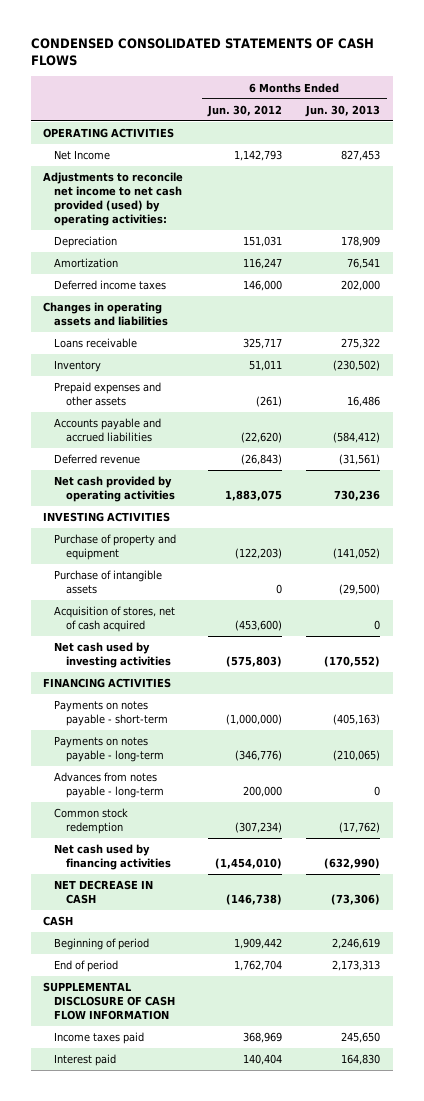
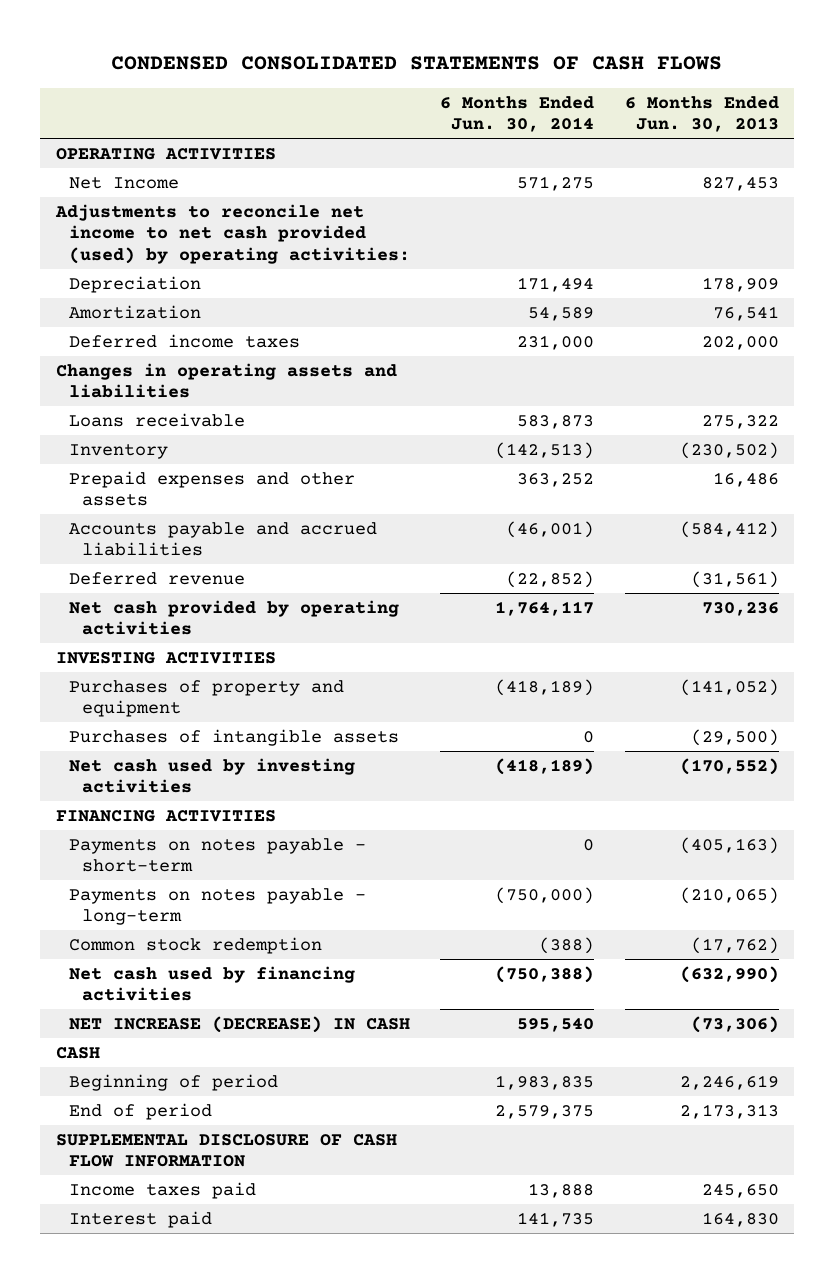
[206,104,282,117] Jun. 30, 2012 -> none
none -> [440,95,595,133] 6 Months Ended Jun. 30, 2014
[54,606,176,633] Acquisition of stores, net of cash acquired -> none
[54,534,177,561] Purchase of property and equipment -> [68,679,344,718] Purchases of property and equipment
[54,570,163,595] Purchase of intangible assets -> [68,728,399,746] Purchases of intangible assets
[54,772,164,799] Advances from notes payable - long-term -> none
[54,880,154,905] NET DECREASE IN CASH -> [68,1015,410,1033] NET INCREASE (DECREASE) IN CASH

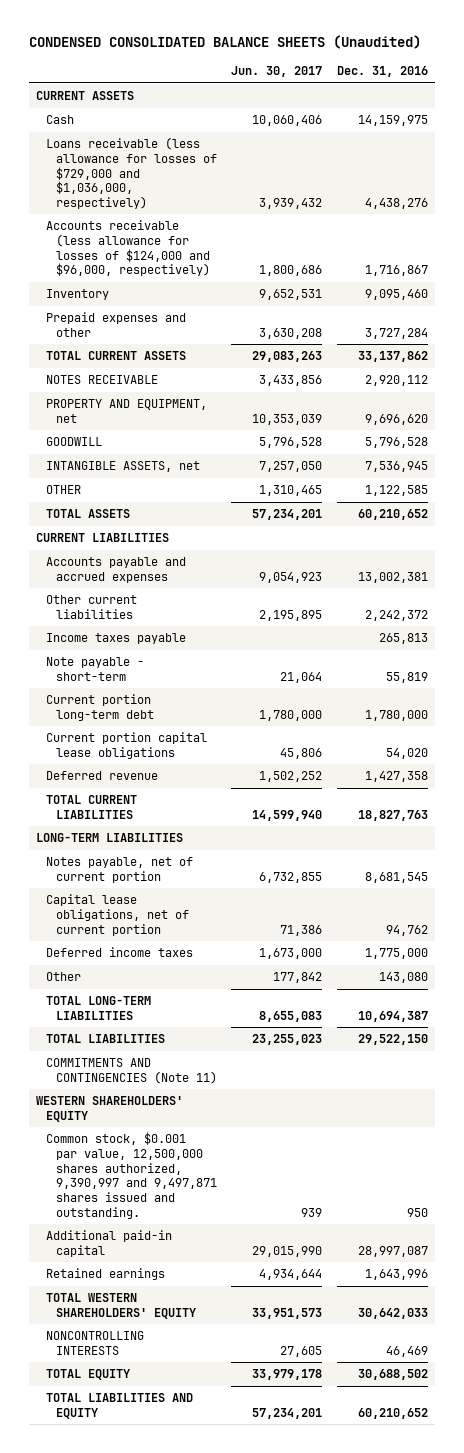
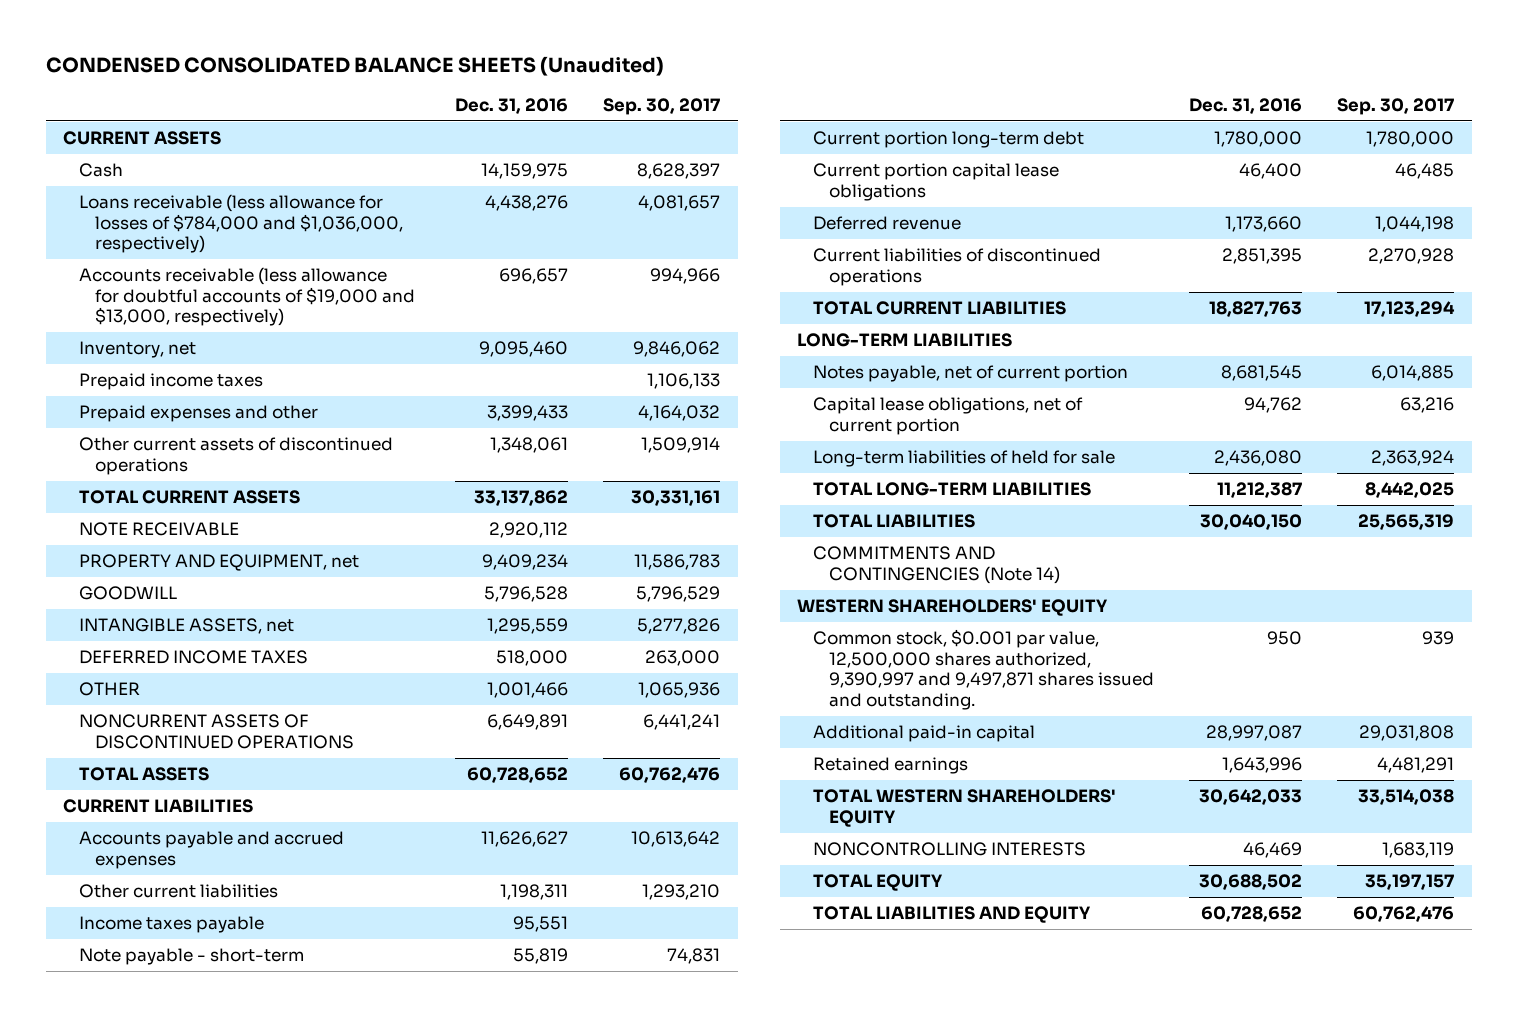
[231,66,323,78] Jun. 30, 2017 -> none
none -> [603,97,721,115] Sep. 30, 2017
[45,137,217,209] Loans receivable (less allowance for losses of $729,000 and $1,036,000, respectively) -> [79,194,404,254] Loans receivable (less allowance for losses of $784,000 and $1,036,000, respectively)
[45,220,210,277] Accounts receivable (less allowance for losses of $124,000 and $96,000, respectively) -> [79,267,416,327] Accounts receivable (less allowance for doubtful accounts of $19,000 and $13,000, respectively)
[364,265,428,277] 1,716,867 -> [499,268,569,285] 696,657
[45,289,109,301] Inventory -> [79,341,197,359] Inventory, net
none -> [79,373,264,391] Prepaid income taxes
[364,327,428,339] 3,727,284 -> [487,405,569,422] 3,399,433
none -> [79,437,394,475] Other current assets of discontinued operations
[45,375,158,385] NOTES RECEIVABLE -> [79,522,240,537] NOTE RECEIVABLE
[364,413,428,425] 9,696,620 -> [482,554,569,571] 9,409,234
[364,461,428,473] 7,536,945 -> [487,618,569,635] 1,295,559
none -> [79,650,309,665] DEFERRED INCOME TAXES
[364,485,428,497] 1,122,585 -> [487,682,569,699] 1,001,466
none -> [79,714,355,749] NONCURRENT ASSETS OF DISCONTINUED OPERATIONS
[357,509,428,521] 60,210,652 -> [467,767,569,784] 60,728,652
[357,571,428,583] 13,002,381 -> [481,831,569,848] 11,626,627
[364,609,428,621] 2,242,372 -> [500,884,569,901] 1,198,311
[378,633,428,645] 265,813 -> [513,916,569,933] 95,551
[385,747,428,759] 54,020 -> [1239,163,1303,180] 46,400
[364,771,428,783] 1,427,358 -> [1225,216,1303,233] 1,173,660
none -> [813,248,1102,286] Current liabilities of discontinued operations
[45,947,193,958] Deferred income taxes -> none
[45,972,81,982] Other -> none
none -> [813,450,1116,468] Long-term liabilities of held for sale
[357,1010,428,1022] 10,694,387 -> [1217,482,1303,499] 11,212,387
[357,1034,428,1046] 29,522,150 -> [1200,514,1303,531] 30,040,150
[45,1058,217,1084] COMMITMENTS AND CONTINGENCIES (Note 11) -> [813,546,1061,584] COMMITMENTS AND CONTINGENCIES (Note 14)
[357,1407,428,1419] 60,210,652 -> [1201,906,1303,923] 60,728,652

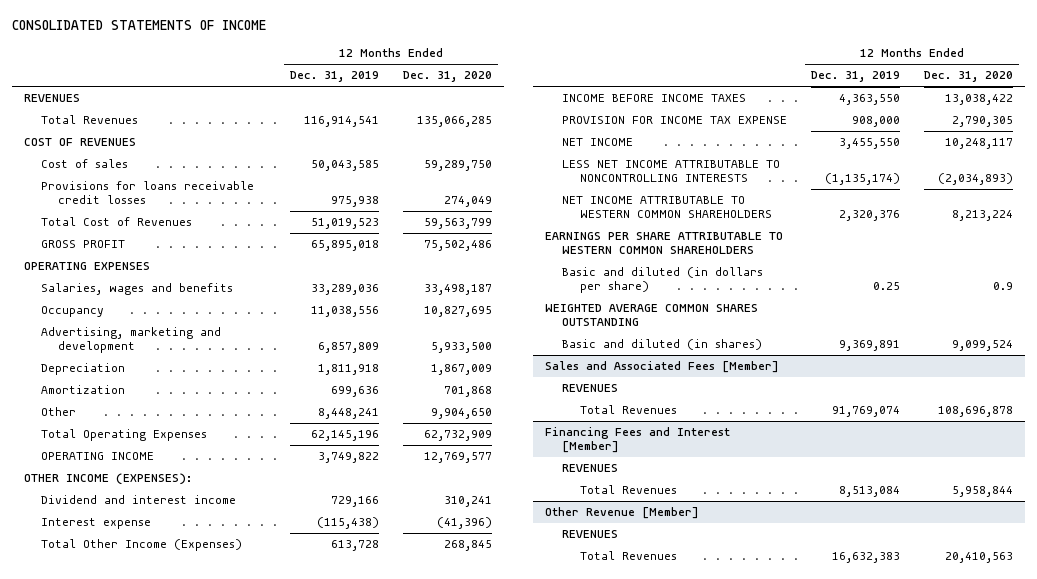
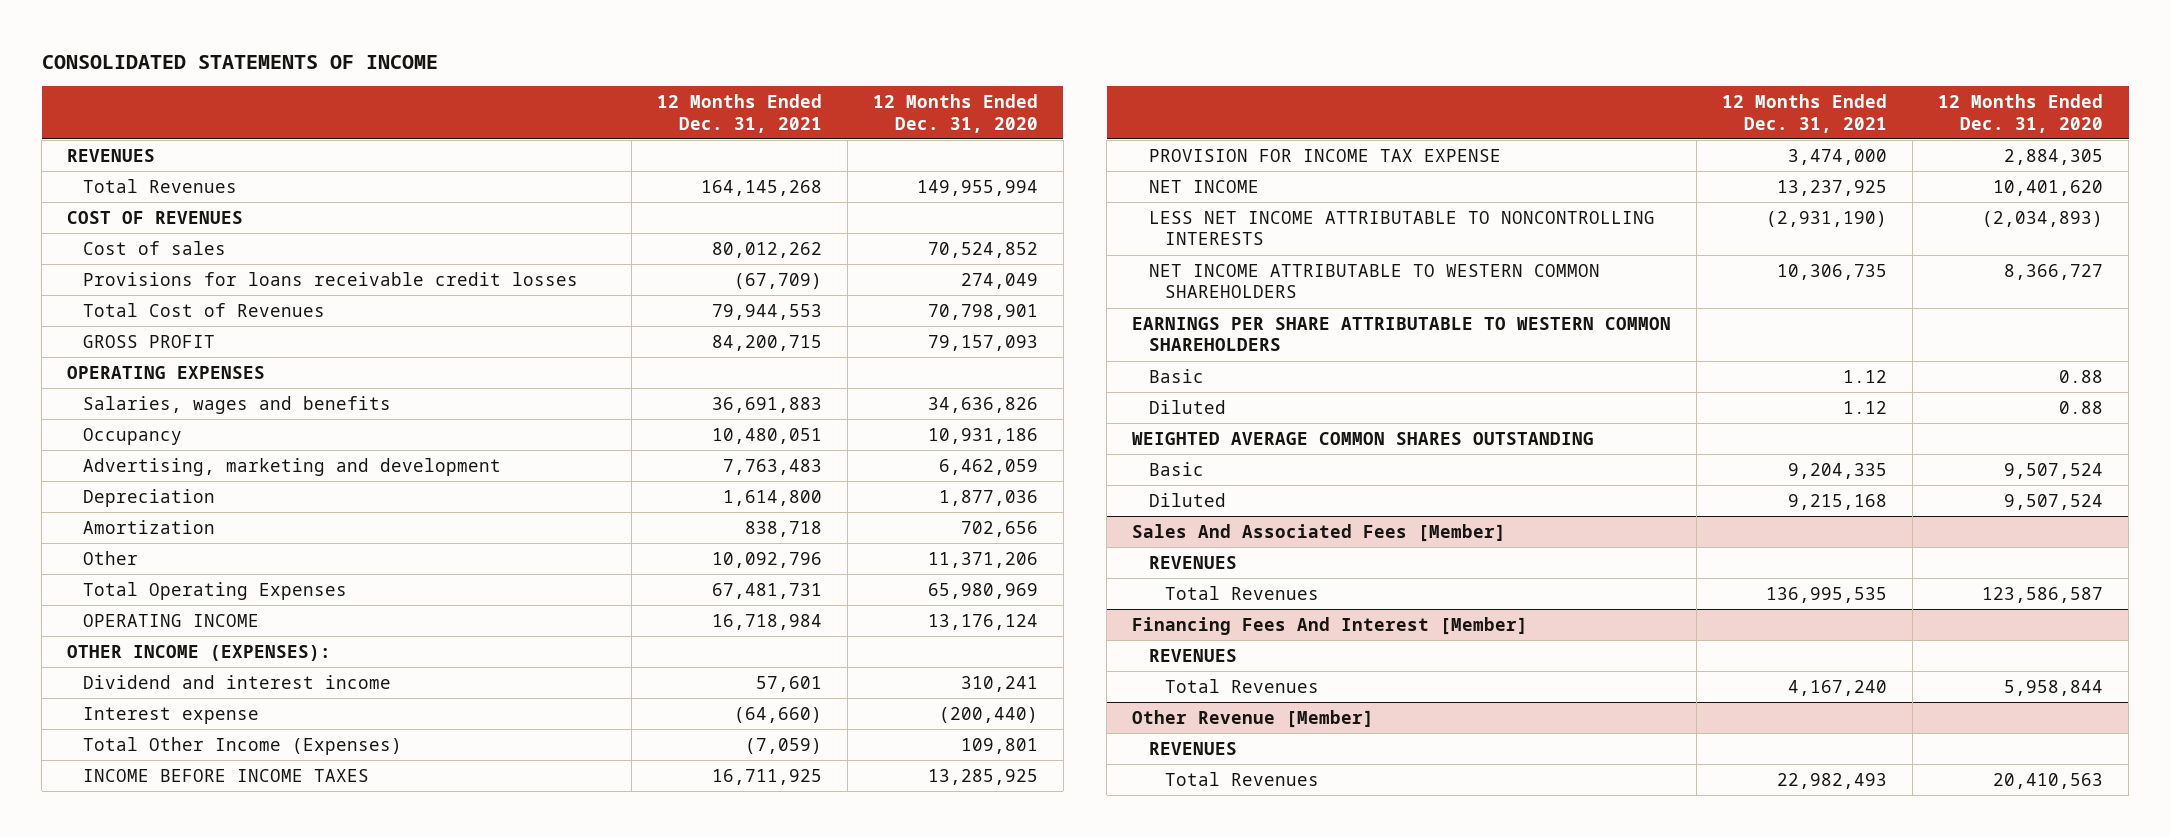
[289,71,379,83] Dec. 31, 2019 -> none
none -> [657,93,823,133] 12 Months Ended Dec. 31, 2021
[416,116,492,128] 135,066,285 -> [916,179,1038,196] 149,955,994
[423,160,492,172] 59,289,750 -> [927,241,1038,258] 70,524,852
[423,218,492,230] 59,563,799 -> [927,303,1038,320] 70,798,901
[423,240,492,252] 75,502,486 -> [927,334,1038,351] 79,157,093
[423,284,492,296] 33,498,187 -> [927,396,1038,413] 34,636,826
[423,306,492,318] 10,827,695 -> [927,427,1038,444] 10,931,186
[430,342,492,354] 5,933,500 -> [938,458,1038,475] 6,462,059
[430,364,492,376] 1,867,009 -> [938,489,1038,506] 1,877,036
[443,386,492,398] 701,868 -> [960,520,1038,537] 702,656
[430,408,492,420] 9,904,650 -> [927,551,1038,568] 11,371,206
[423,430,492,442] 62,732,909 -> [927,582,1038,599] 65,980,969
[423,452,492,464] 12,769,577 -> [927,613,1038,630] 13,176,124
[436,517,492,530] (41,396) -> [938,706,1038,723] (200,440)
[443,540,492,552] 268,845 -> [960,737,1038,754] 109,801
[945,94,1014,106] 13,038,422 -> [927,768,1038,785] 13,285,925
[952,116,1014,128] 2,790,305 -> [2004,148,2104,165] 2,884,305
[945,138,1014,150] 10,248,117 -> [1993,179,2104,196] 10,401,620
[952,210,1014,222] 8,213,224 -> [2004,263,2104,280] 8,366,727
[562,267,764,294] Basic and diluted (in dollars per share) -> none
none -> [1148,368,1204,383] Basic
none -> [1148,399,1226,414] Diluted
[562,339,763,351] Basic and diluted (in shares) -> none
none -> [1148,461,1204,476] Basic
none -> [1148,492,1226,507] Diluted
[545,361,780,374] Sales and Associated Fees [Member] -> [1132,523,1507,542] Sales And Associated Fees [Member]
[938,406,1014,418] 108,696,878 -> [1982,586,2104,603] 123,586,587
[545,427,731,454] Financing Fees and Interest [Member] -> [1132,616,1529,635] Financing Fees And Interest [Member]

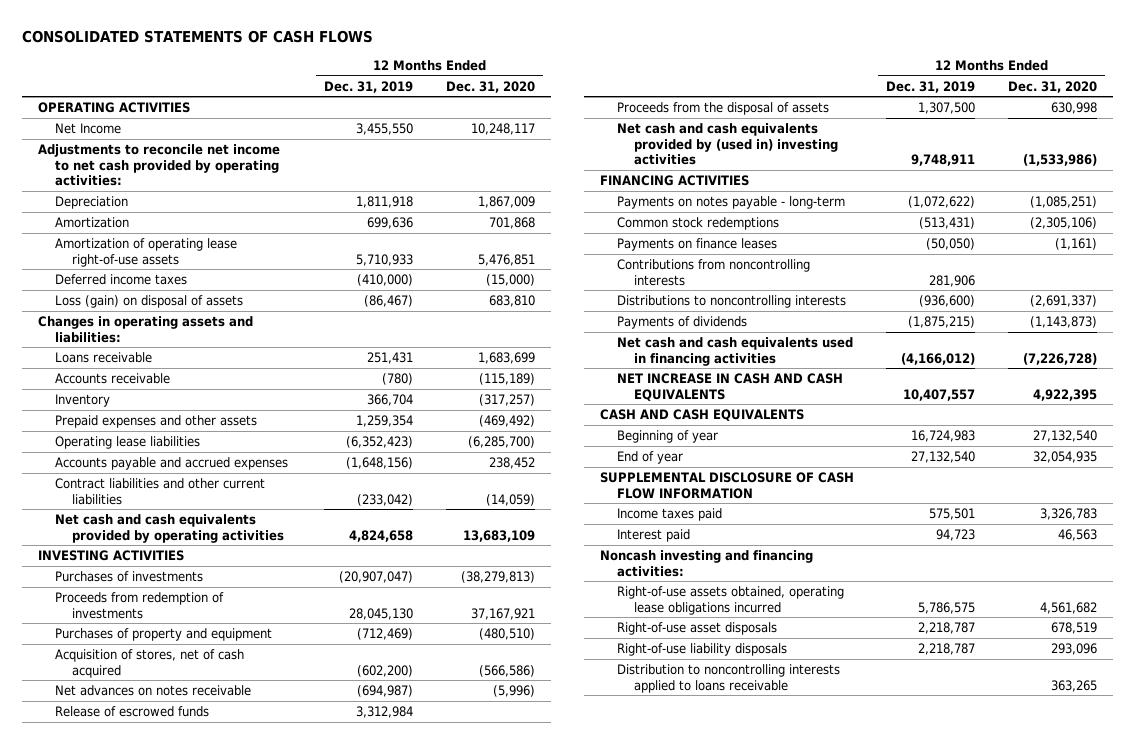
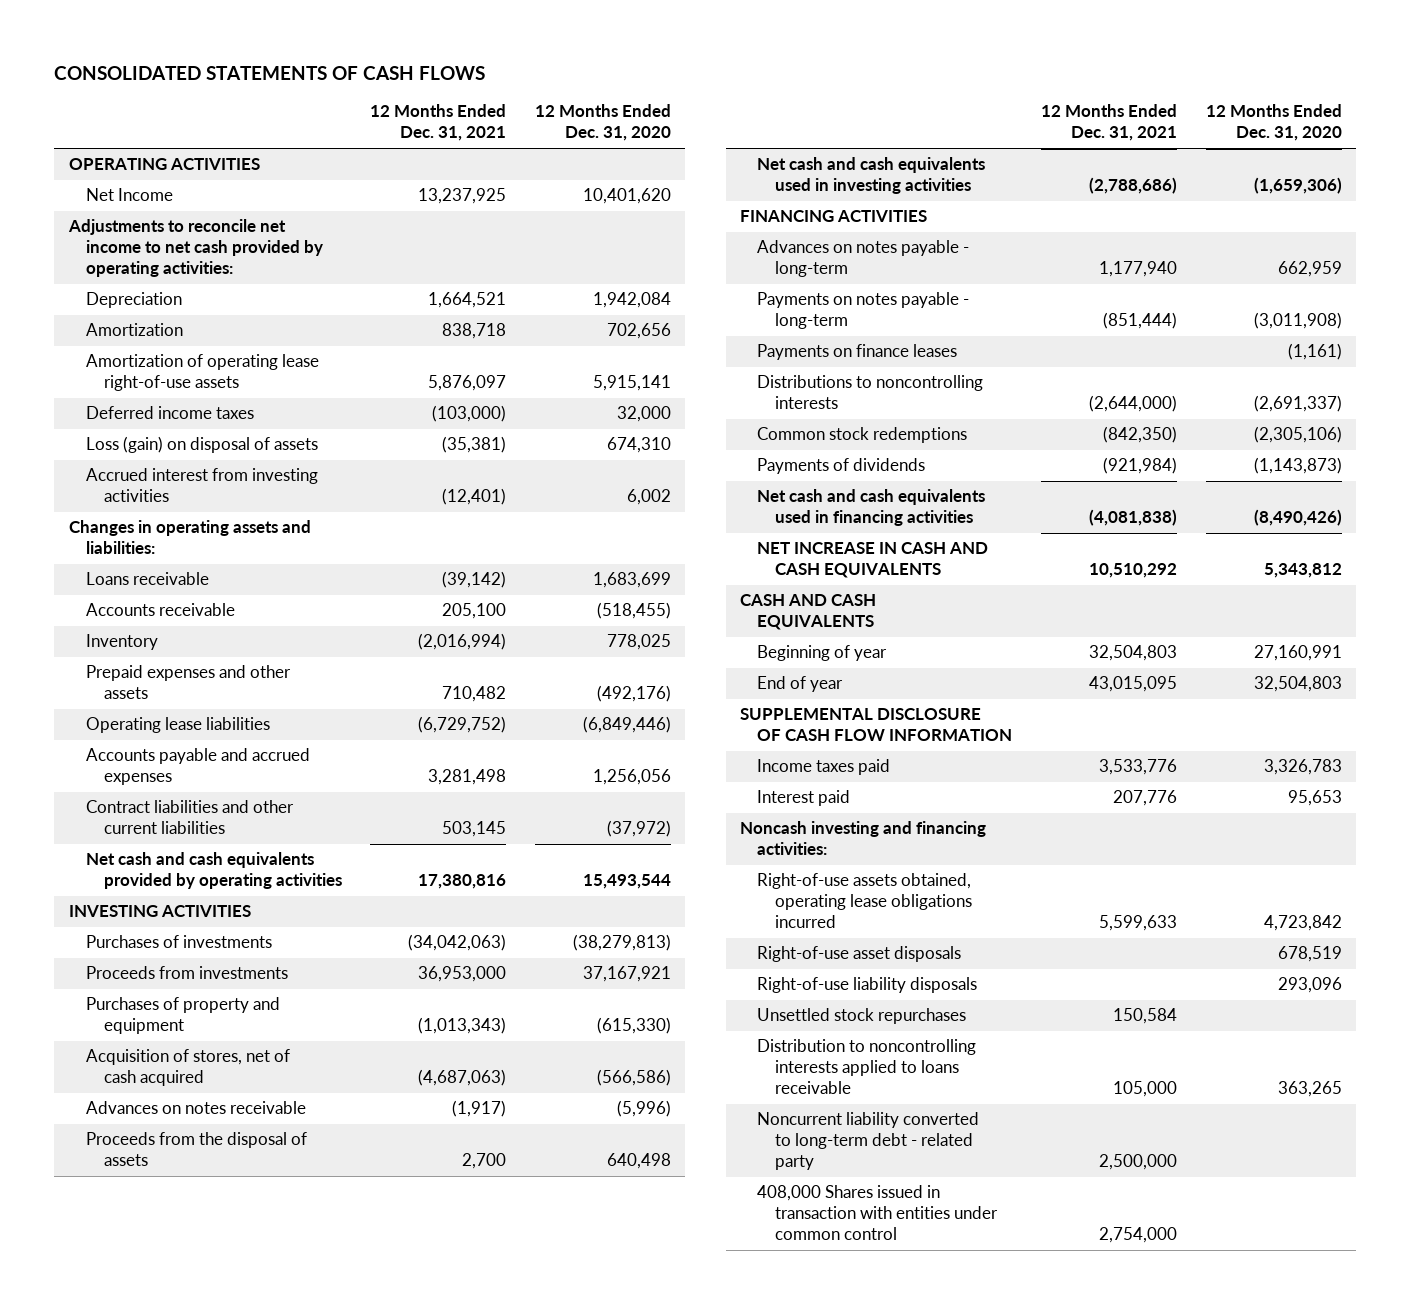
[324,80,414,93] Dec. 31, 2019 -> none
none -> [370,104,507,142] 12 Months Ended Dec. 31, 2021
[470,123,535,136] 10,248,117 -> [582,188,671,205] 10,401,620
[477,196,535,209] 1,867,009 -> [592,292,671,309] 1,942,084
[488,217,535,230] 701,868 -> [606,323,671,340] 702,656
[477,253,535,266] 5,476,851 -> [592,375,671,392] 5,915,141
[485,274,535,287] (15,000) -> [616,406,671,423] 32,000
[488,295,535,308] 683,810 -> [606,437,671,454] 674,310
none -> [86,468,319,503] Accrued interest from investing activities
[478,373,535,386] (115,189) -> [596,602,671,620] (518,455)
[478,394,535,407] (317,257) -> [606,634,671,651] 778,025
[478,415,535,428] (469,492) -> [596,685,671,703] (492,176)
[467,436,535,449] (6,285,700) -> [582,716,671,734] (6,849,446)
[488,457,535,470] 238,452 -> [592,769,671,786] 1,256,056
[485,493,535,506] (14,059) -> [606,820,671,838] (37,972)
[462,529,535,542] 13,683,109 -> [582,874,671,890] 15,493,544
[55,592,225,619] Proceeds from redemption of investments -> [86,966,289,980] Proceeds from investments
[478,628,535,641] (480,510) -> [596,1017,671,1035] (615,330)
[55,706,210,718] Release of escrowed funds -> none
[55,685,252,697] Net advances on notes receivable -> [86,1101,307,1115] Advances on notes receivable
[1050,102,1097,115] 630,998 -> [606,1153,671,1170] 640,498
[616,123,838,165] Net cash and cash equivalents provided by (used in) investing activities -> [757,157,986,195] Net cash and cash equivalents used in investing activities
[1022,153,1097,166] (1,533,986) -> [1253,177,1342,195] (1,659,306)
none -> [757,240,970,278] Advances on notes payable - long-term
[1029,196,1097,209] (1,085,251) -> [1253,312,1342,330] (3,011,908)
[616,259,810,286] Contributions from noncontrolling interests -> none
[616,217,779,231] Common stock redemptions -> [757,427,968,444] Common stock redemptions
[1022,352,1097,365] (7,226,728) -> [1253,509,1342,527] (8,490,426)
[1032,388,1097,401] 4,922,395 -> [1263,563,1342,579] 5,343,812
[1032,430,1097,443] 27,132,540 -> [1253,645,1342,662] 27,160,991
[1032,451,1097,464] 32,054,935 -> [1253,676,1342,693] 32,504,803
[1057,529,1097,542] 46,563 -> [1287,790,1342,807] 95,653
[1039,601,1097,614] 4,561,682 -> [1263,915,1342,932] 4,723,842
none -> [757,1008,967,1025] Unsettled stock repurchases
none -> [757,1112,980,1171] Noncurrent liability converted to long-term debt - related party
none -> [757,1185,999,1241] 408,000 Shares issued in transaction with entities under common control

